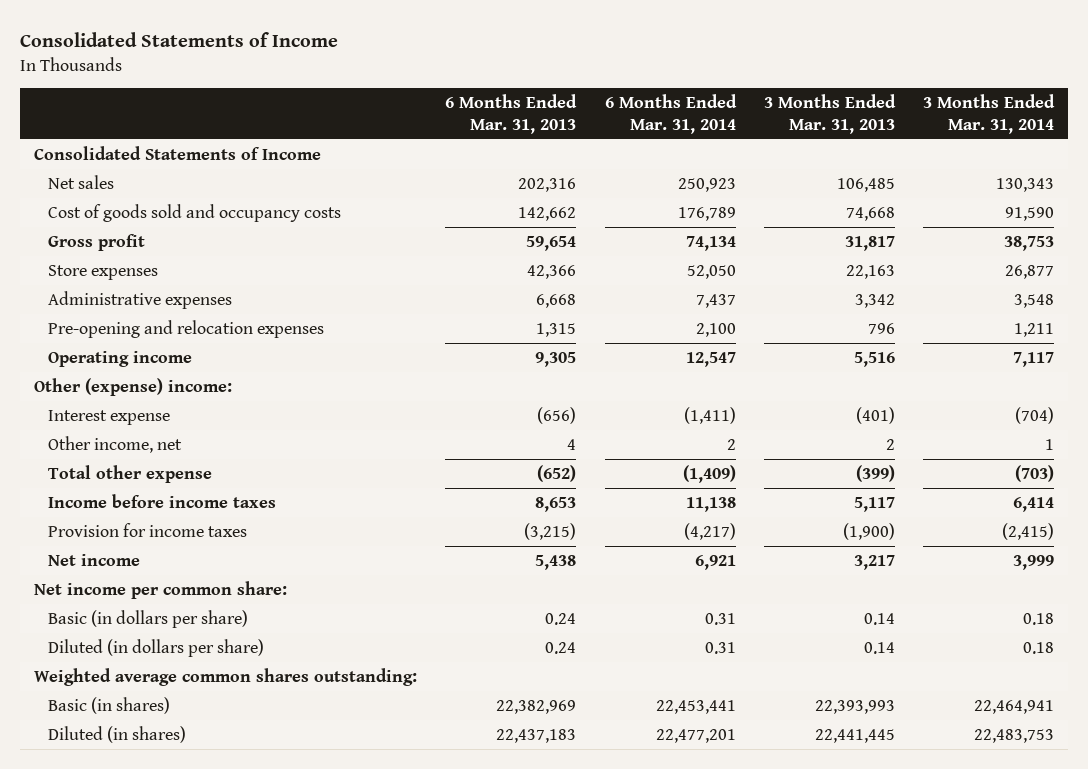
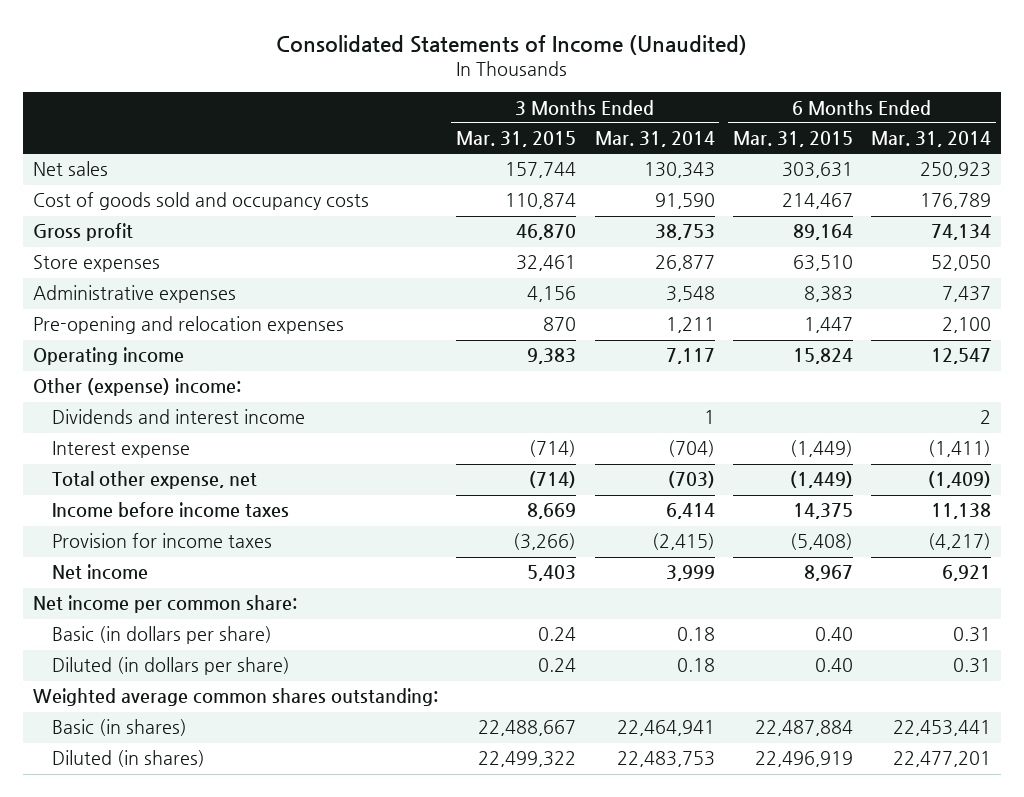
[20,32,339,48] Consolidated Statements of Income -> [276,34,748,55] Consolidated Statements of Income (Unaudited)
[445,94,578,134] 6 Months Ended Mar. 31, 2013 -> none
[763,94,896,134] 3 Months Ended Mar. 31, 2013 -> none
none -> [456,131,577,148] Mar. 31, 2015
none -> [732,131,853,148] Mar. 31, 2015
[34,145,322,160] Consolidated Statements of Income -> none
none -> [52,409,306,425] Dividends and interest income
[47,435,182,453] Other income, net -> none
[47,464,212,483] Total other expense -> [52,471,258,490] Total other expense, net

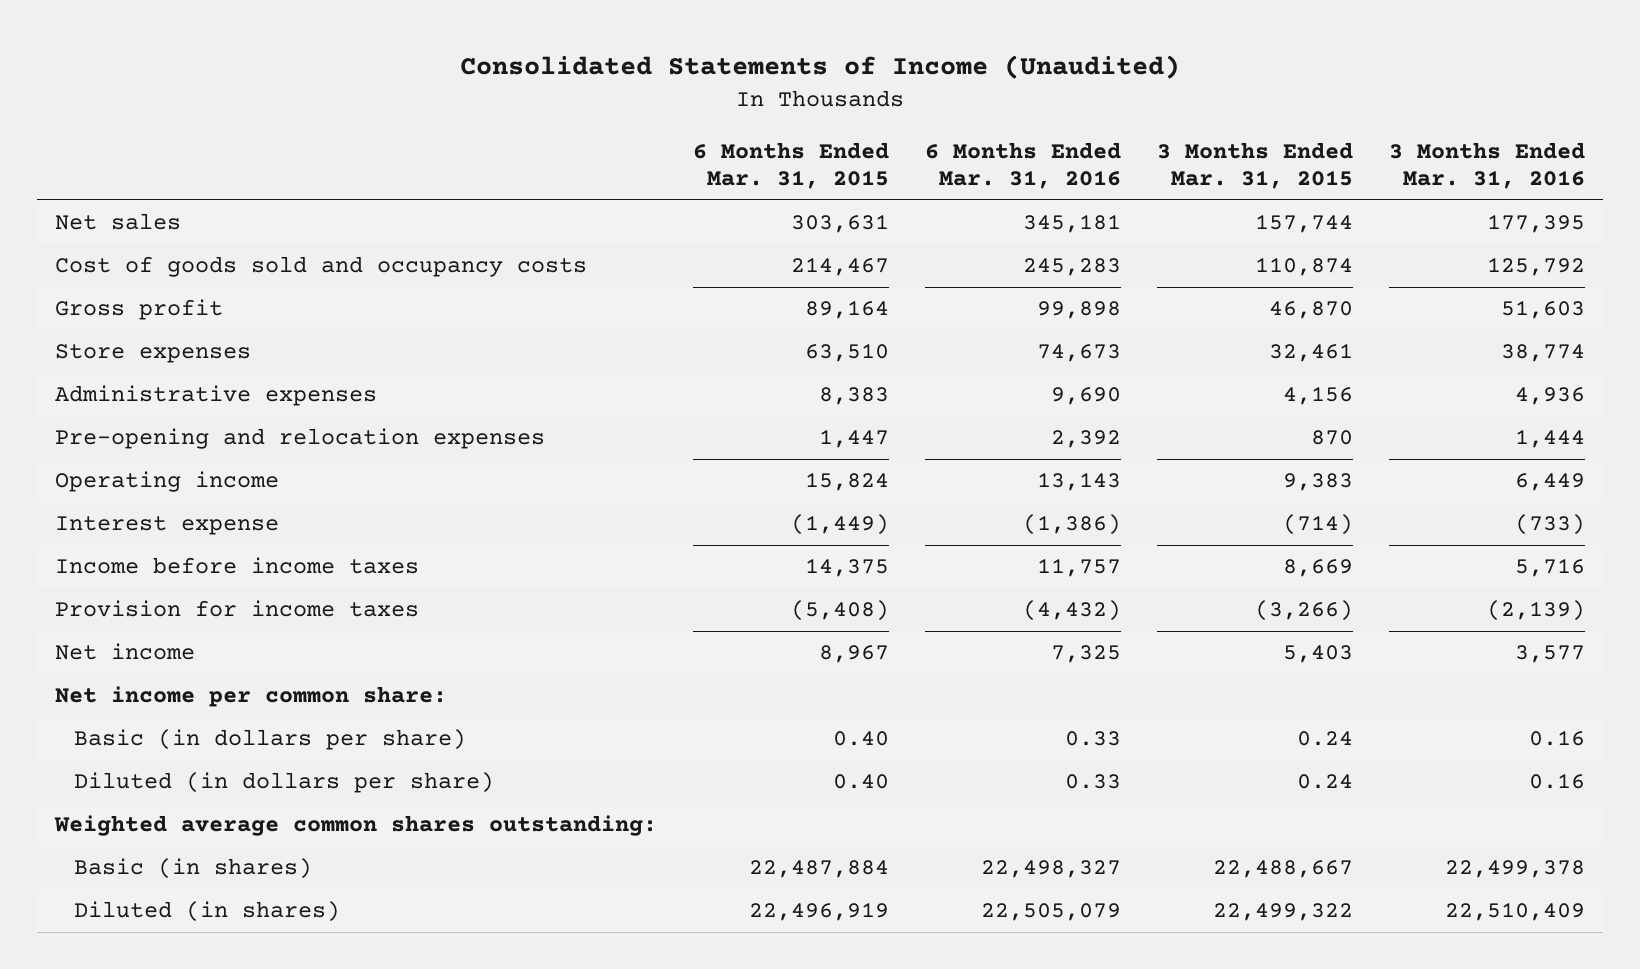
[594,131,715,148] Mar. 31, 2014 -> none
[871,131,992,148] Mar. 31, 2014 -> none
none -> [925,141,1122,189] 6 Months Ended Mar. 31, 2016
none -> [1389,141,1586,189] 3 Months Ended Mar. 31, 2016
[32,378,241,397] Other (expense) income: -> none
[52,409,306,425] Dividends and interest income -> none
[52,471,258,490] Total other expense, net -> none

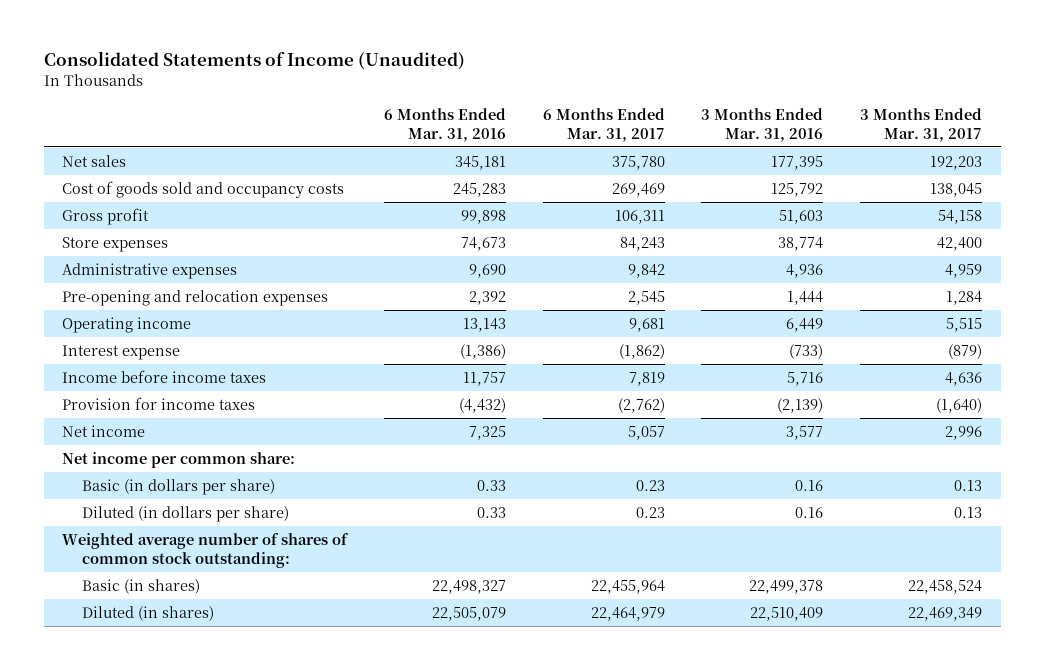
[693,141,890,189] 6 Months Ended Mar. 31, 2015 -> none
[1157,141,1354,189] 3 Months Ended Mar. 31, 2015 -> none
none -> [542,107,665,142] 6 Months Ended Mar. 31, 2017
none -> [860,107,983,142] 3 Months Ended Mar. 31, 2017
[54,815,658,837] Weighted average common shares outstanding: -> [61,533,349,568] Weighted average number of shares of common stock outstanding:

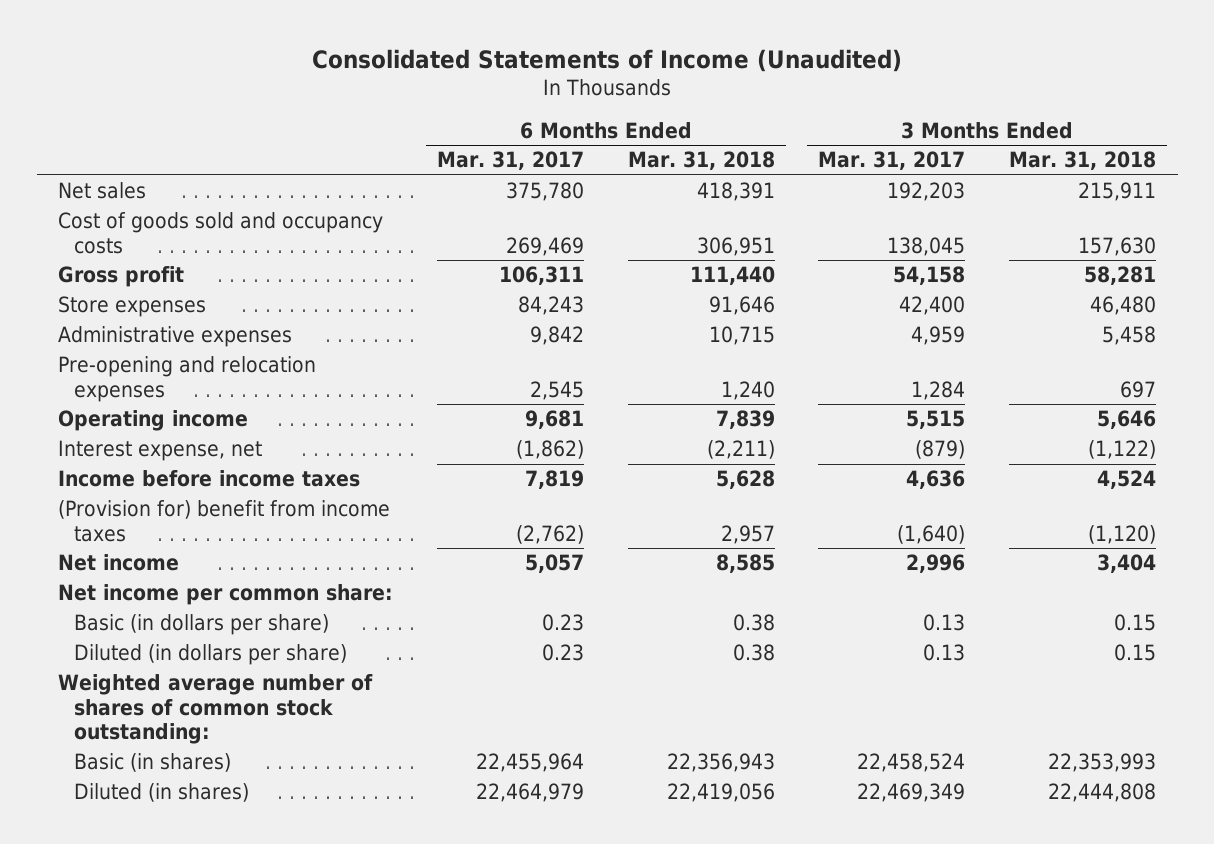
[383,107,506,142] 6 Months Ended Mar. 31, 2016 -> none
[701,107,824,142] 3 Months Ended Mar. 31, 2016 -> none
none -> [627,151,775,171] Mar. 31, 2018
none -> [1009,151,1157,171] Mar. 31, 2018
[61,345,180,361] Interest expense -> [58,440,263,462] Interest expense, net
[61,397,255,411] Provision for income taxes -> [58,500,391,542] (Provision for) benefit from income taxes

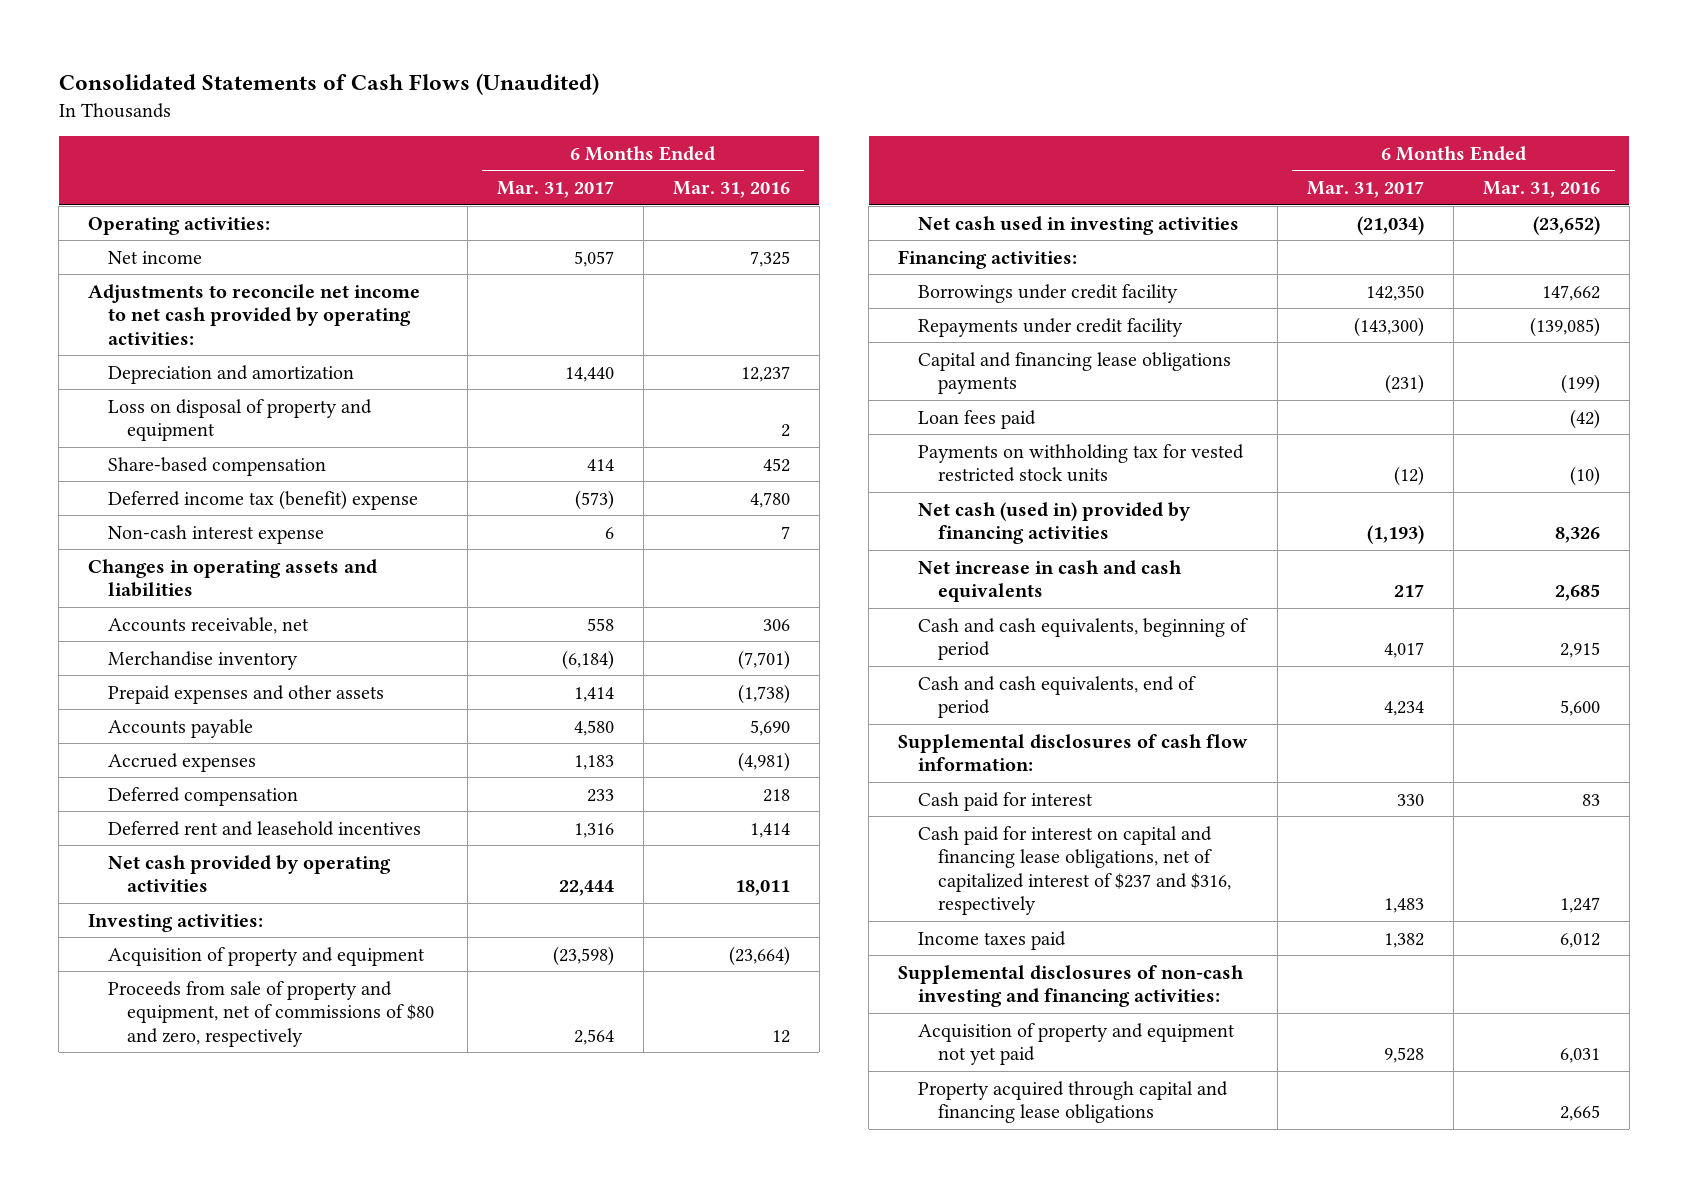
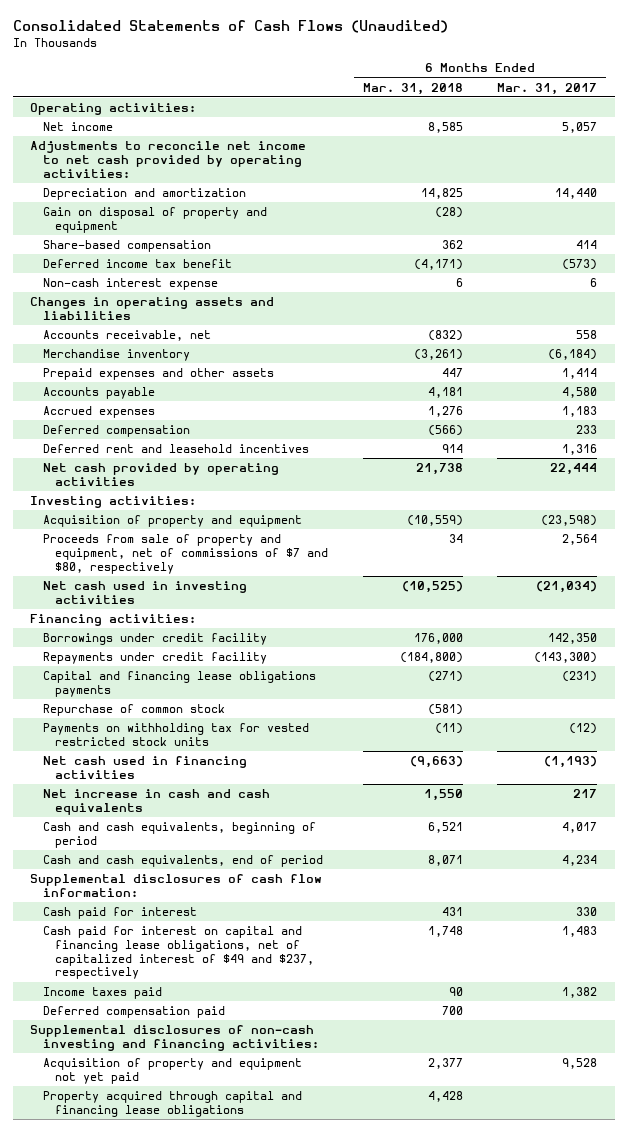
[672,181,790,199] Mar. 31, 2016 -> none
none -> [362,82,463,95] Mar. 31, 2018
[107,398,372,442] Loss on disposal of property and equipment -> [42,207,267,233] Gain on disposal of property and equipment
[107,489,418,510] Deferred income tax (benefit) expense -> [42,259,232,269] Deferred income tax benefit
[107,980,435,1047] Proceeds from sale of property and equipment, net of commissions of $80 and zero, respectively -> [42,534,329,574] Proceeds from sale of property and equipment, net of commissions of $7 and $80, respectively
[918,409,1037,429] Loan fees paid -> none
none -> [42,704,225,717] Repurchase of common stock
[918,501,1192,545] Net cash (used in) provided by financing activities -> [42,756,247,779] Net cash used in financing activities
[918,825,1231,916] Cash paid for interest on capital and financing lease obligations, net of capitalized interest of $237 and $316, respectively -> [42,926,315,980] Cash paid for interest on capital and financing lease obligations, net of capitalized interest of $49 and $237, respectively
none -> [42,1006,225,1019] Deferred compensation paid

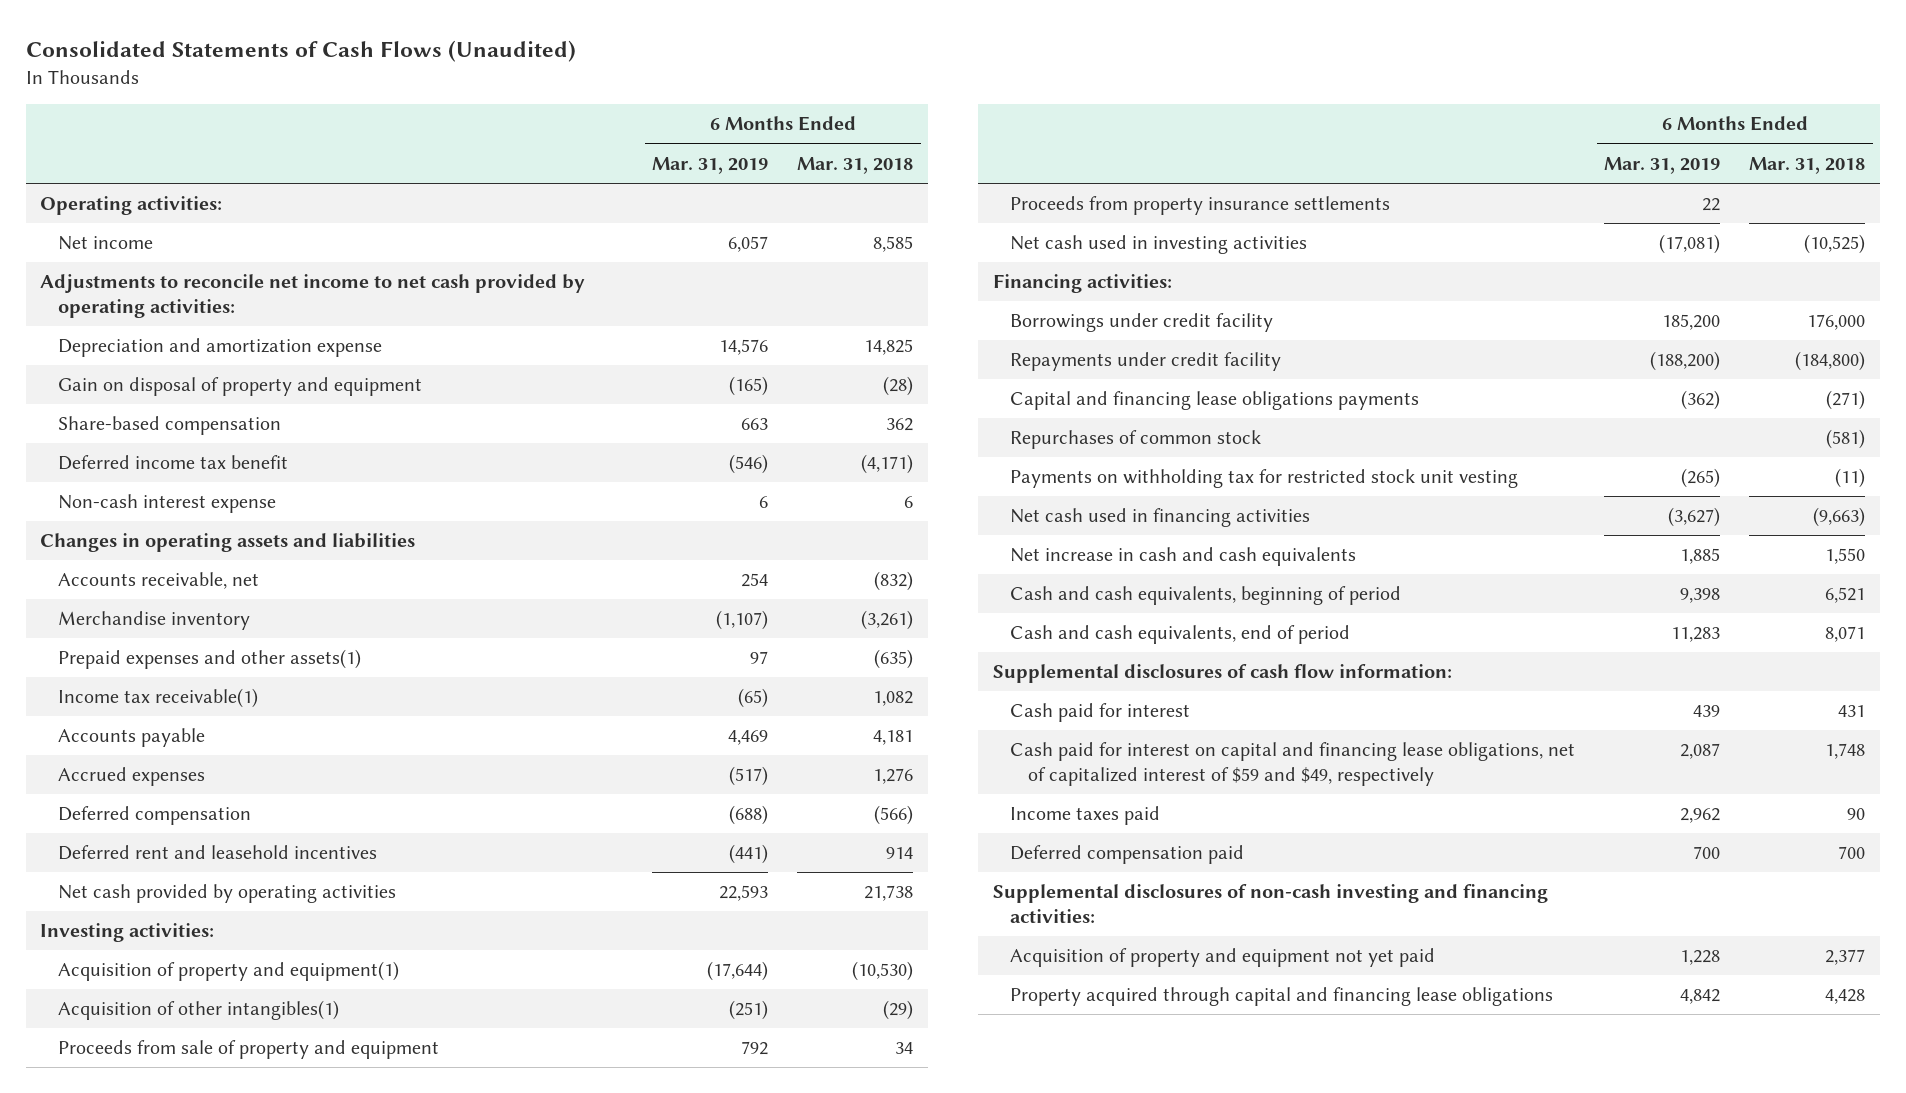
[497,82,598,95] Mar. 31, 2017 -> none
none -> [652,156,769,174] Mar. 31, 2019
[42,188,246,201] Depreciation and amortization -> [58,338,383,358] Depreciation and amortization expense
[42,368,274,381] Prepaid expenses and other assets -> [58,649,362,670] Prepaid expenses and other assets(1)
[441,368,463,378] 447 -> [874,649,914,670] (635)
none -> [58,688,259,709] Income tax receivable(1)
[42,515,302,528] Acquisition of property and equipment -> [58,961,400,982] Acquisition of property and equipment(1)
[406,515,463,527] (10,559) -> [852,961,914,982] (10,530)
none -> [58,1000,340,1021] Acquisition of other intangibles(1)
[42,534,329,574] Proceeds from sale of property and equipment, net of commissions of $7 and $80, respectively -> [58,1040,440,1060] Proceeds from sale of property and equipment
none -> [1010,196,1391,216] Proceeds from property insurance settlements
[42,704,225,717] Repurchase of common stock -> [1010,430,1262,450] Repurchases of common stock
[42,723,309,746] Payments on withholding tax for vested restricted stock units -> [1010,469,1519,489] Payments on withholding tax for restricted stock unit vesting
[42,926,315,980] Cash paid for interest on capital and financing lease obligations, net of capitalized interest of $49 and $237, respectively -> [1010,742,1576,787] Cash paid for interest on capital and financing lease obligations, net of capitalized interest of $59 and $49, respectively

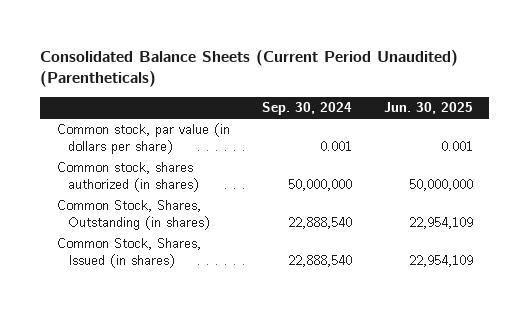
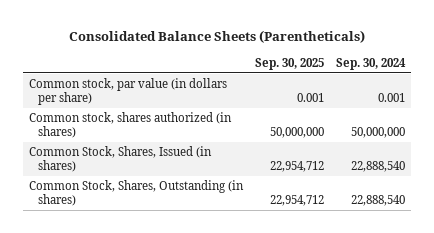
[40,49,459,88] Consolidated Balance Sheets (Current Period Unaudited) (Parentheticals) -> [69,29,366,43] Consolidated Balance Sheets (Parentheticals)
[384,102,474,115] Jun. 30, 2025 -> none
none -> [255,57,325,70] Sep. 30, 2025
[56,200,210,230] Common Stock, Shares, Outstanding (in shares) -> [29,180,245,206] Common Stock, Shares, Outstanding (in shares)

